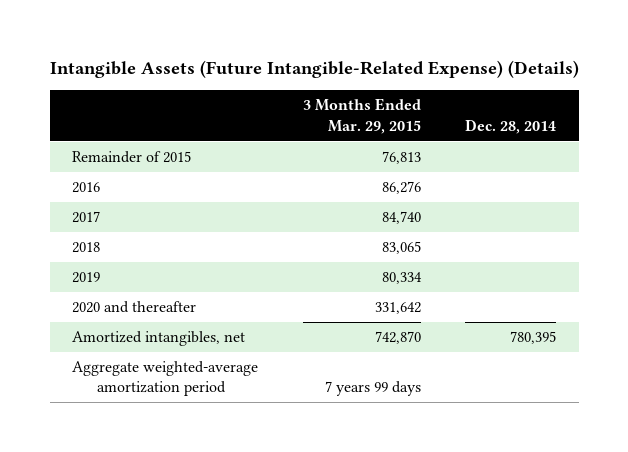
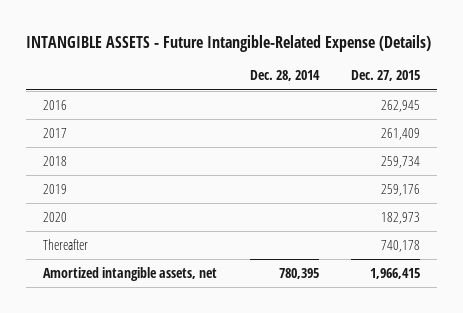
[49,60,579,79] Intangible Assets (Future Intangible-Related Expense) (Details) -> [26,34,432,52] INTANGIBLE ASSETS - Future Intangible-Related Expense (Details)
[302,98,421,134] 3 Months Ended Mar. 29, 2015 -> none
none -> [351,70,421,82] Dec. 27, 2015
[71,151,191,164] Remainder of 2015 -> none
[71,361,258,397] Aggregate weighted-average amortization period -> none
none -> [42,212,67,223] 2020
[71,301,196,314] 2020 and thereafter -> [42,239,88,251] Thereafter
[71,331,245,347] Amortized intangibles, net -> [42,267,217,282] Amortized intangible assets, net

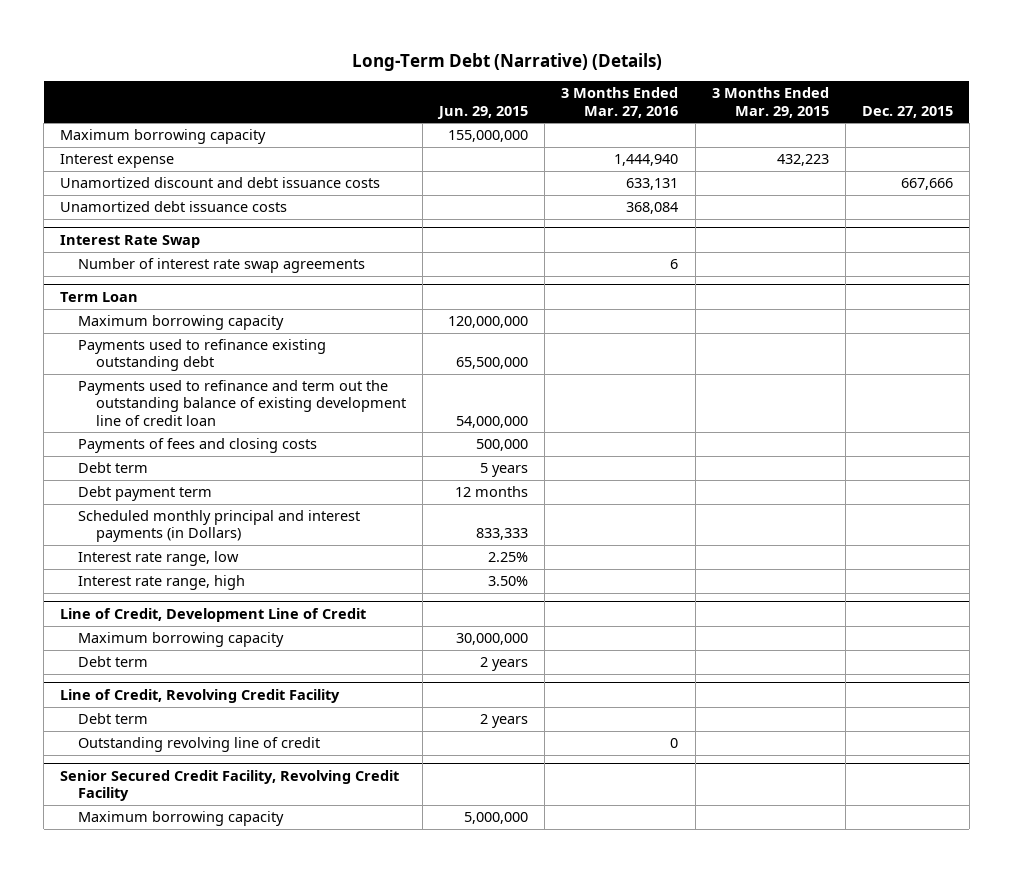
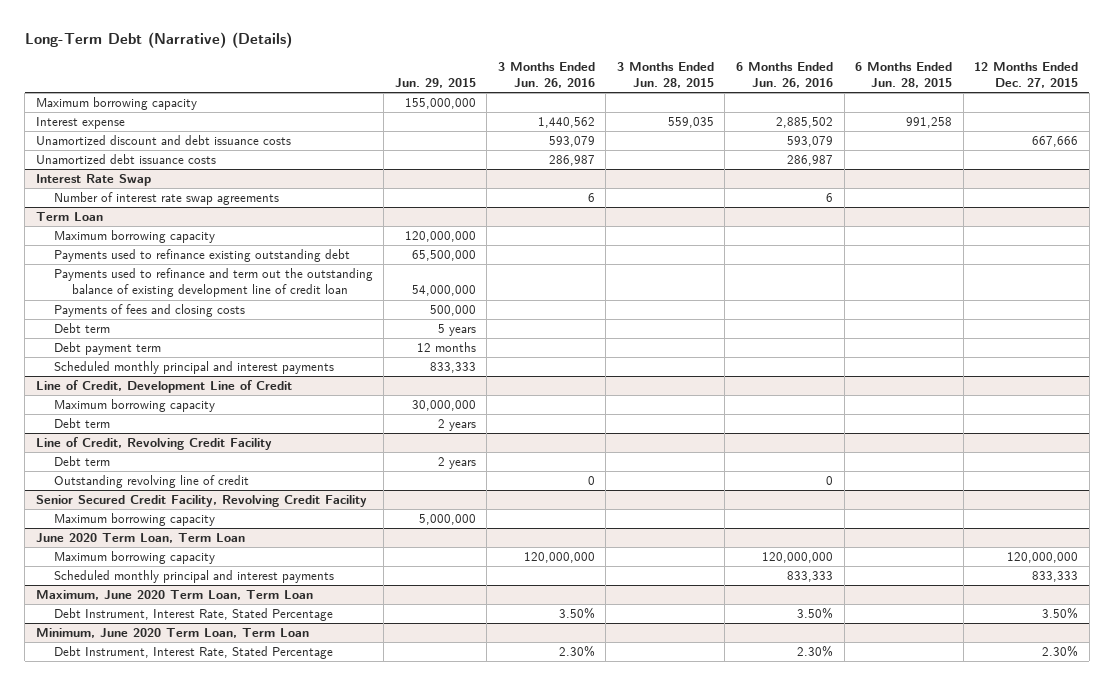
[561,87,679,118] 3 Months Ended Mar. 27, 2016 -> none
[711,87,829,118] 3 Months Ended Mar. 29, 2015 -> none
[861,105,953,118] Dec. 27, 2015 -> none
none -> [497,61,595,88] 3 Months Ended Jun. 26, 2016
none -> [616,61,714,88] 3 Months Ended Jun. 28, 2015
none -> [735,61,833,88] 6 Months Ended Jun. 26, 2016
none -> [855,61,953,88] 6 Months Ended Jun. 28, 2015
none -> [974,61,1079,88] 12 Months Ended Dec. 27, 2015
[78,551,240,567] Interest rate range, low -> none
[78,575,246,591] Interest rate range, high -> none
[78,510,361,543] Scheduled monthly principal and interest paymеnts (in Dollars) -> [53,361,334,375] Scheduled monthly principal and interest paymеnts
none -> [35,533,245,544] June 2020 Term Loan, Term Loan
none -> [53,551,215,565] Maximum borrowing capacity
none -> [53,570,334,584] Scheduled monthly principal and interest paymеnts
none -> [35,590,313,601] Maximum, June 2020 Term Loan, Term Loan
none -> [53,608,333,622] Debt Instrument, Interest Rate, Stated Percentage
none -> [35,628,309,639] Minimum, June 2020 Term Loan, Term Loan
none -> [53,646,333,660] Debt Instrument, Interest Rate, Stated Percentage

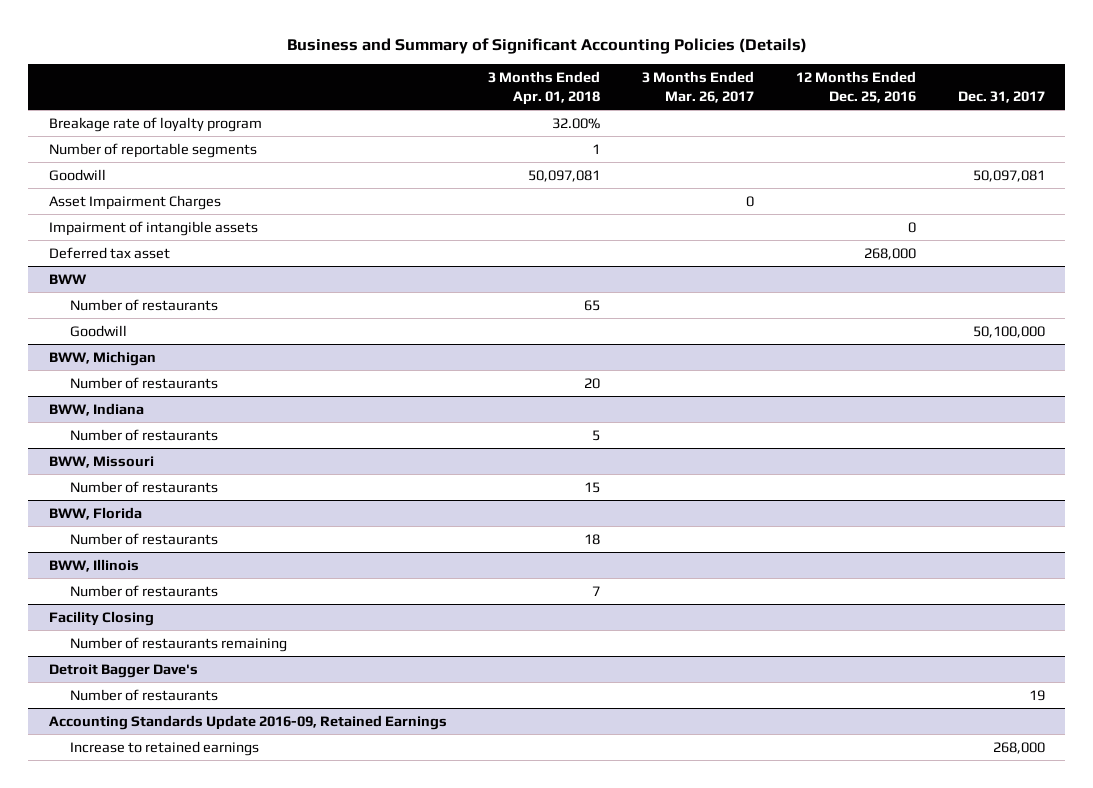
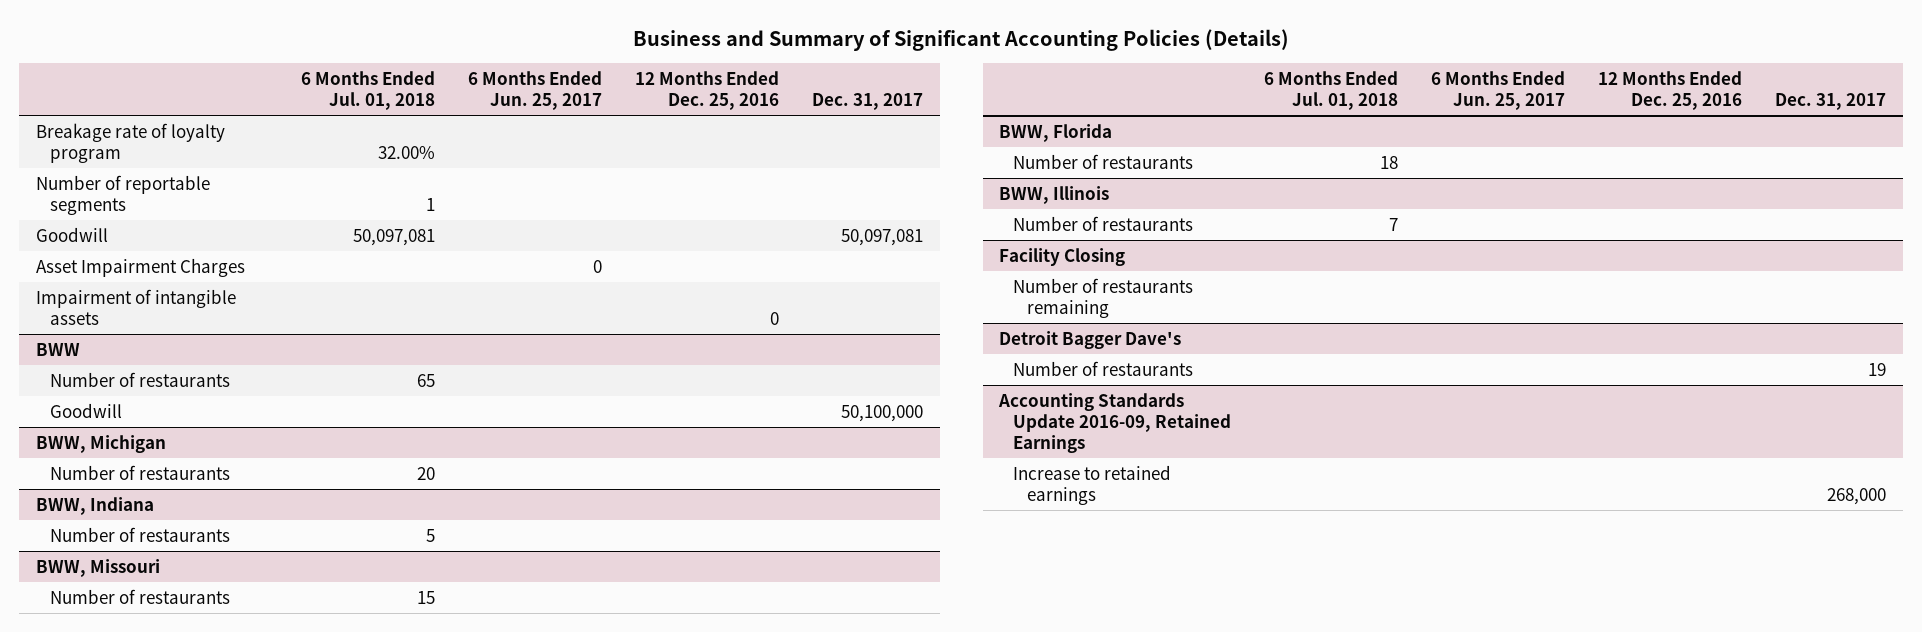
[488,71,601,105] 3 Months Ended Apr. 01, 2018 -> none
[642,71,755,103] 3 Months Ended Mar. 26, 2017 -> none
none -> [300,71,435,111] 6 Months Ended Jul. 01, 2018
none -> [467,71,602,111] 6 Months Ended Jun. 25, 2017
[48,246,170,259] Deferred tax asset -> none

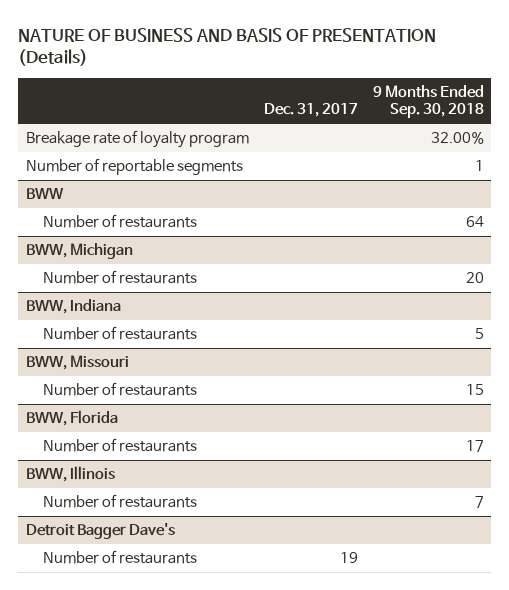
[633,29,1290,52] Business and Summary of Significant Accounting Policies (Details) -> [18,27,437,67] NATURE OF BUSINESS AND BASIS OF PRESENTATION (Details)
[300,71,435,111] 6 Months Ended Jul. 01, 2018 -> none
[467,71,602,111] 6 Months Ended Jun. 25, 2017 -> none
[635,71,780,111] 12 Months Ended Dec. 25, 2016 -> none
none -> [372,85,484,119] 9 Months Ended Sep. 30, 2018
[35,227,108,243] Goodwill -> none
[35,258,245,278] Asset Impairment Charges -> none
[35,289,236,325] Impairment of intangible assets -> none
[49,403,122,419] Goodwill -> none
[999,248,1126,267] Facility Closing -> none
[1012,278,1193,318] Number of restaurants remaining -> none
[998,393,1231,453] Accounting Standards Update 2016-09, Retained Earnings -> none
[1012,465,1171,505] Increase to retained earnings -> none

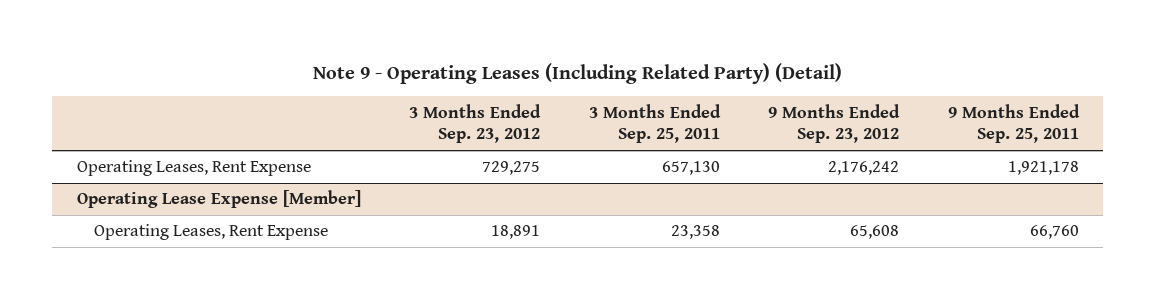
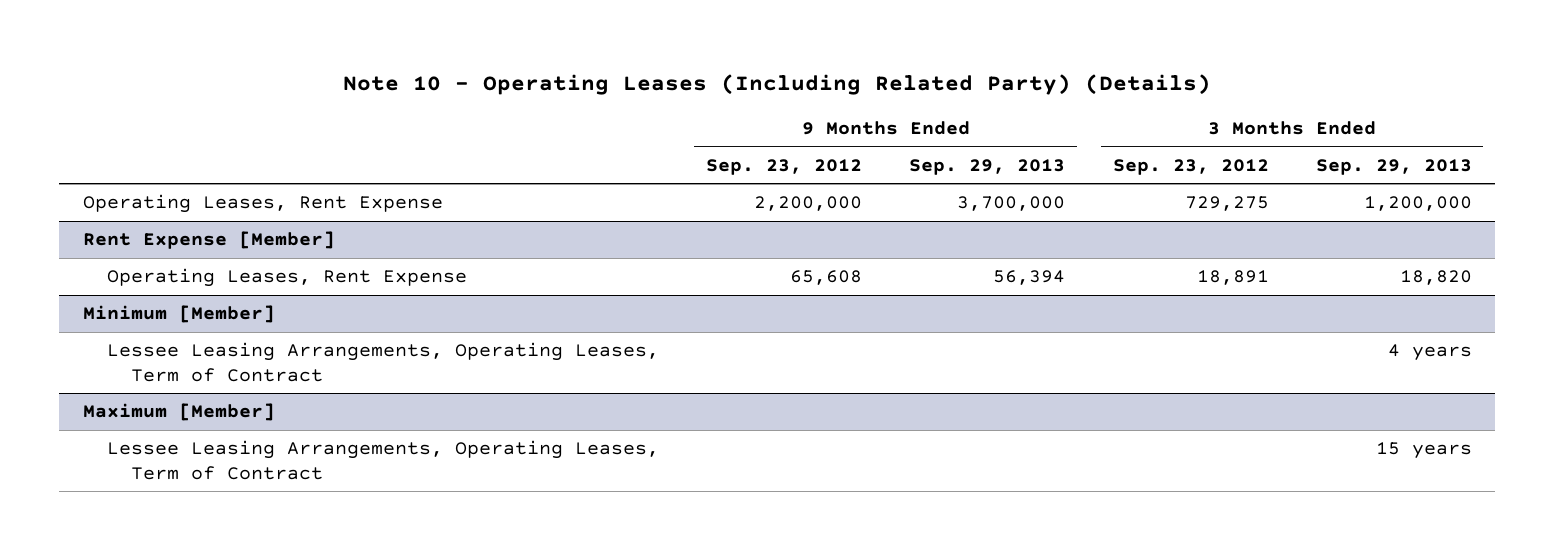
[312,63,842,85] Note 9 - Operating Leases (Including Related Party) (Detail) -> [343,74,1212,96] Note 10 - Operating Leases (Including Related Party) (Details)
[588,103,721,144] 3 Months Ended Sep. 25, 2011 -> none
[947,103,1080,144] 9 Months Ended Sep. 25, 2011 -> none
none -> [909,159,1066,176] Sep. 29, 2013
none -> [1315,159,1472,176] Sep. 29, 2013
[828,161,900,176] 2,176,242 -> [754,196,863,212] 2,200,000
[76,190,361,209] Operating Lease Expense [Member] -> [83,231,336,250] Rent Expense [Member]
none -> [83,305,276,324] Minimum [Member]
none -> [107,342,660,382] Lessee Leasing Arrangements, Operating Leases, Term of Contract
none -> [83,403,276,422] Maximum [Member]
none -> [107,440,660,480] Lessee Leasing Arrangements, Operating Leases, Term of Contract

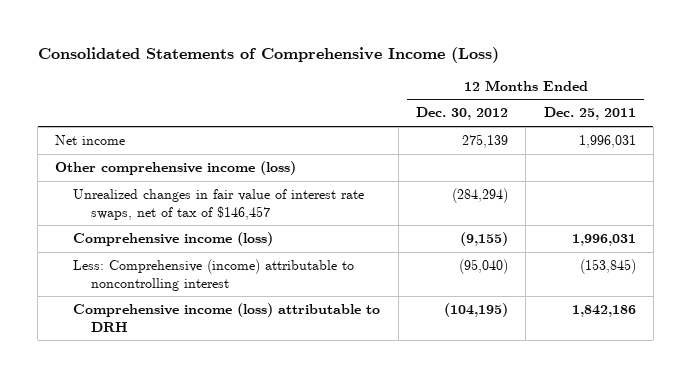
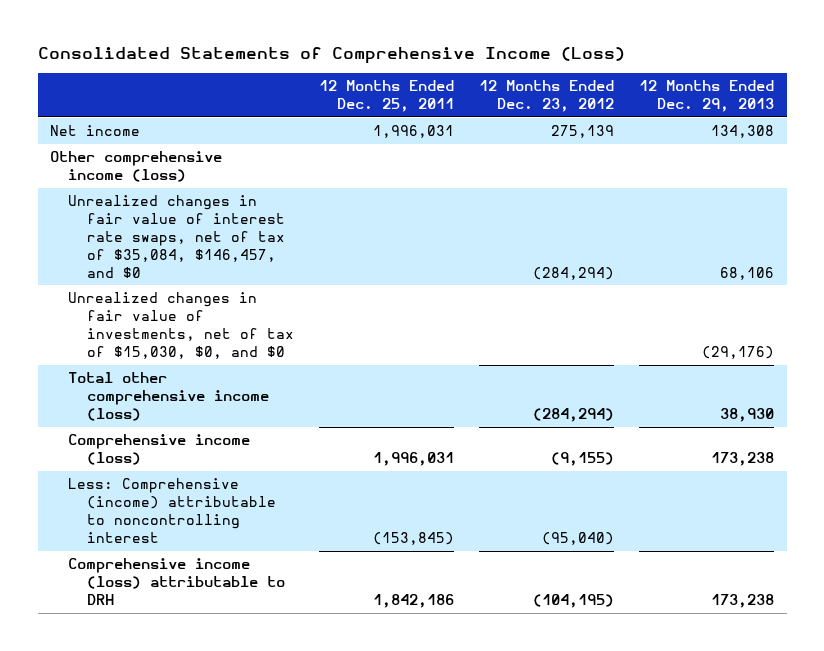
[415,107,508,121] Dec. 30, 2012 -> none
none -> [478,80,614,113] 12 Months Ended Dec. 23, 2012
none -> [639,80,775,113] 12 Months Ended Dec. 29, 2013
[73,189,365,220] Unrealized changes in fair value of interest rate swaps, net of tax of $146,457 -> [68,195,285,278] Unrealized changes in fair value of interest rate swaps, net of tax of $35,084, $146,457, and $0
none -> [68,292,294,359] Unrealized changes in fair value of investments, net of tax of $15,030, $0, and $0
none -> [68,372,269,422] Total other comprehensive income (loss)

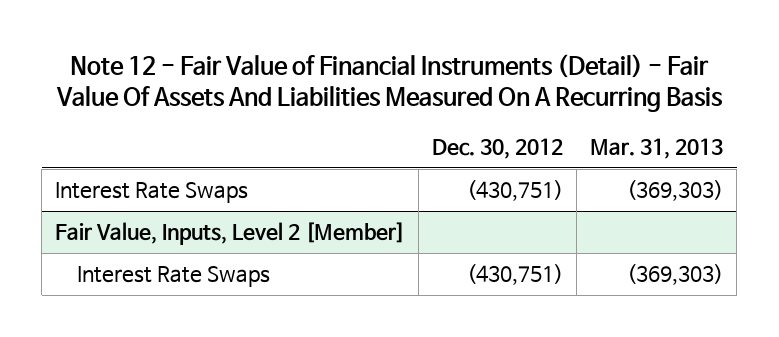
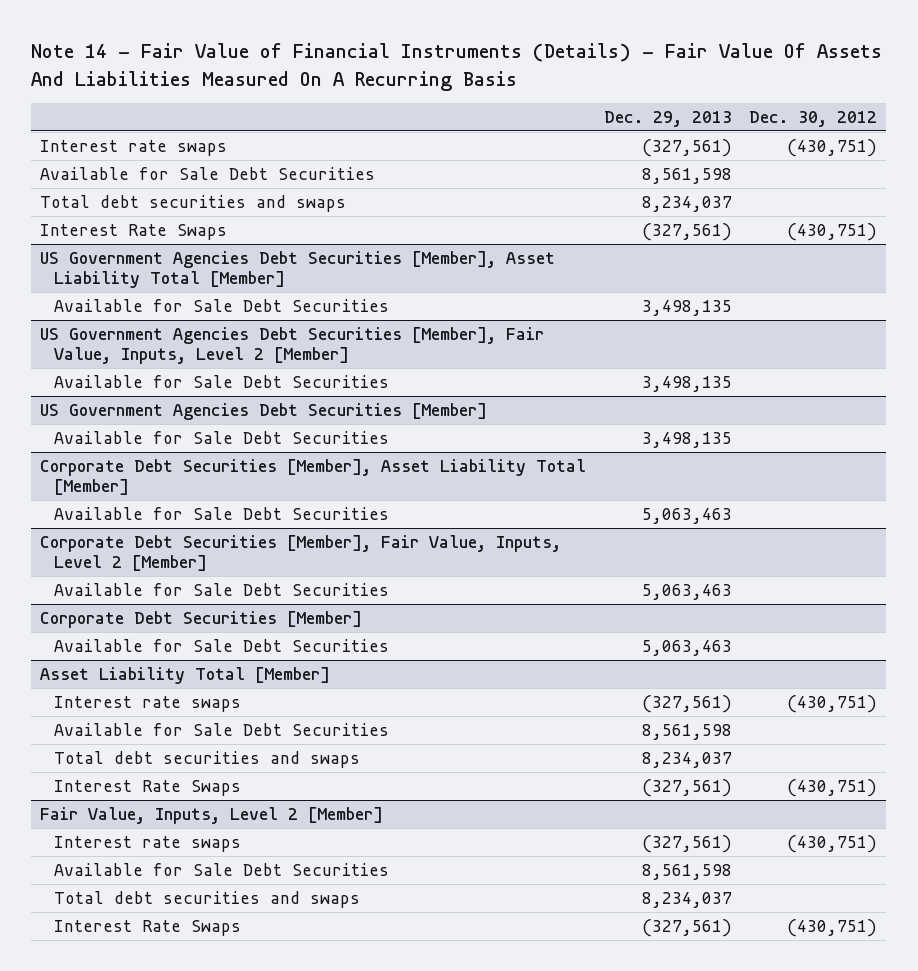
[56,53,724,113] Note 12 - Fair Value of Financial Instruments (Detail) - Fair Value Of Assets And Liabilities Measured On A Recurring Basis -> [31,43,883,91] Note 14 - Fair Value of Financial Instruments (Details) - Fair Value Of Assets And Liabilities Measured On A Recurring Basis
[590,138,724,160] Mar. 31, 2013 -> none
none -> [603,110,732,127] Dec. 29, 2013
none -> [40,139,228,156] Interest rate swaps
none -> [40,166,376,180] Available for Sale Debt Securities
none -> [40,194,347,212] Total debt securities and swaps
none -> [40,250,556,289] US Government Agencies Debt Securities [Member], Asset Liability Total [Member]
none -> [53,298,389,312] Available for Sale Debt Securities
none -> [40,326,545,365] US Government Agencies Debt Securities [Member], Fair Value, Inputs, Level 2 [Member]
none -> [53,374,389,388] Available for Sale Debt Securities
none -> [40,402,488,420] US Government Agencies Debt Securities [Member]
none -> [53,430,389,444] Available for Sale Debt Securities
none -> [40,458,587,496] Corporate Debt Securities [Member], Asset Liability Total [Member]
none -> [53,506,389,520] Available for Sale Debt Securities
none -> [40,534,562,572] Corporate Debt Securities [Member], Fair Value, Inputs, Level 2 [Member]
none -> [53,582,389,596] Available for Sale Debt Securities
none -> [40,610,363,628] Corporate Debt Securities [Member]
none -> [53,638,389,652] Available for Sale Debt Securities
none -> [40,666,331,684] Asset Liability Total [Member]
none -> [53,695,241,712] Interest rate swaps
none -> [53,722,389,736] Available for Sale Debt Securities
none -> [53,750,360,768] Total debt securities and swaps
none -> [53,779,241,796] Interest Rate Swaps
none -> [53,835,241,852] Interest rate swaps
none -> [53,862,389,876] Available for Sale Debt Securities
none -> [53,890,360,908] Total debt securities and swaps

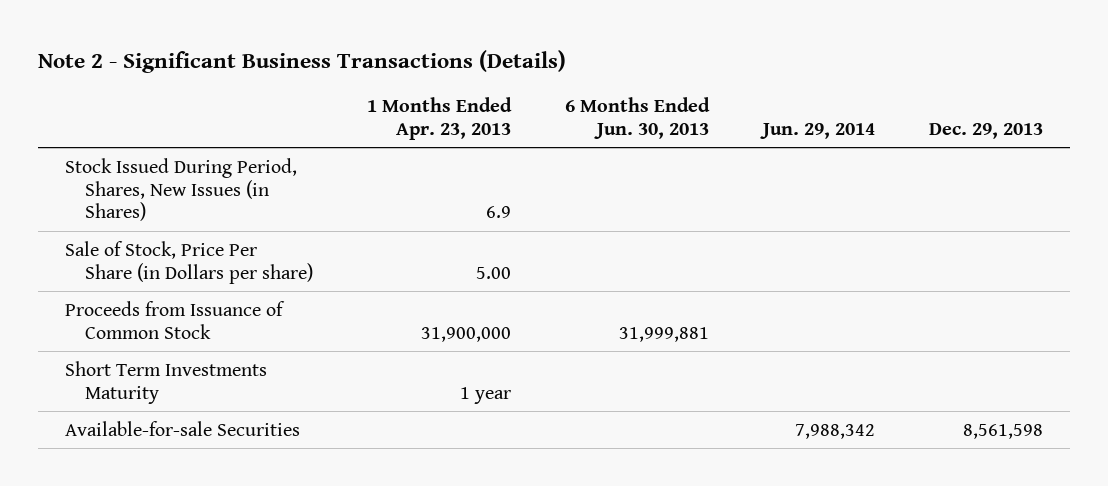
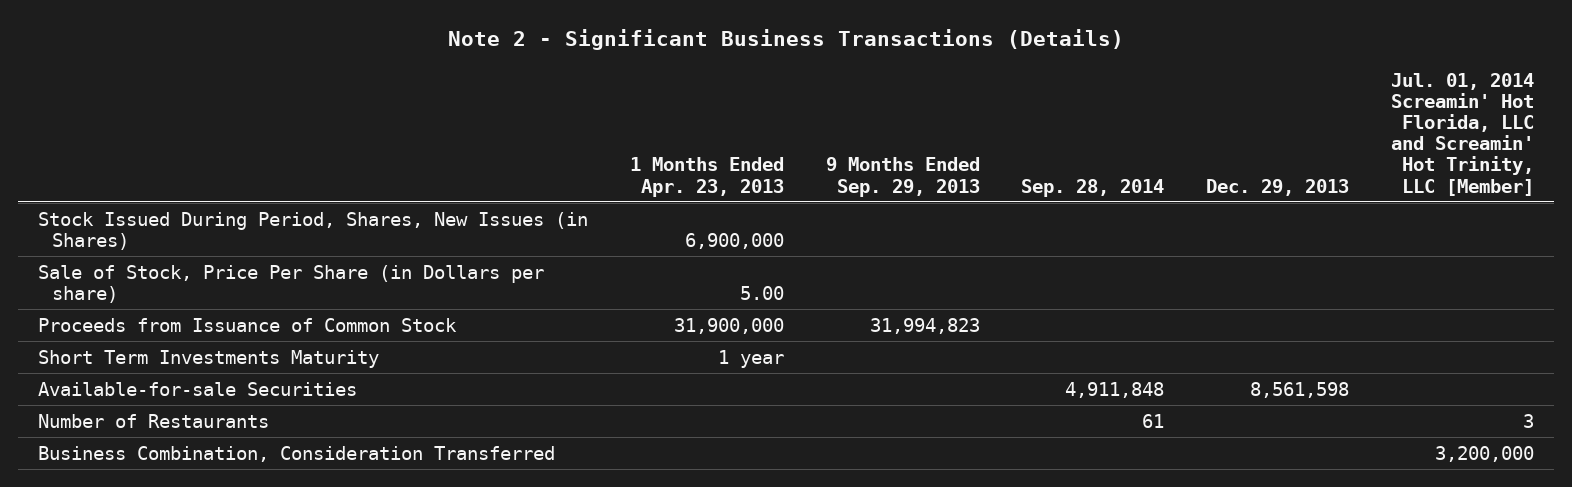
[564,96,710,139] 6 Months Ended Jun. 30, 2013 -> none
[760,122,876,139] Jun. 29, 2014 -> none
none -> [825,157,980,197] 9 Months Ended Sep. 29, 2013
none -> [1021,178,1165,197] Sep. 28, 2014
none -> [1390,73,1534,196] Jul. 01, 2014 Screamin' Hot Florida, LLC and Screamin' Hot Trinity, LLC [Member]
[485,206,511,219] 6.9 -> [685,232,785,249] 6,900,000
none -> [38,413,270,428] Number of Restaurants
none -> [38,445,556,462] Business Combination, Consideration Transferred

